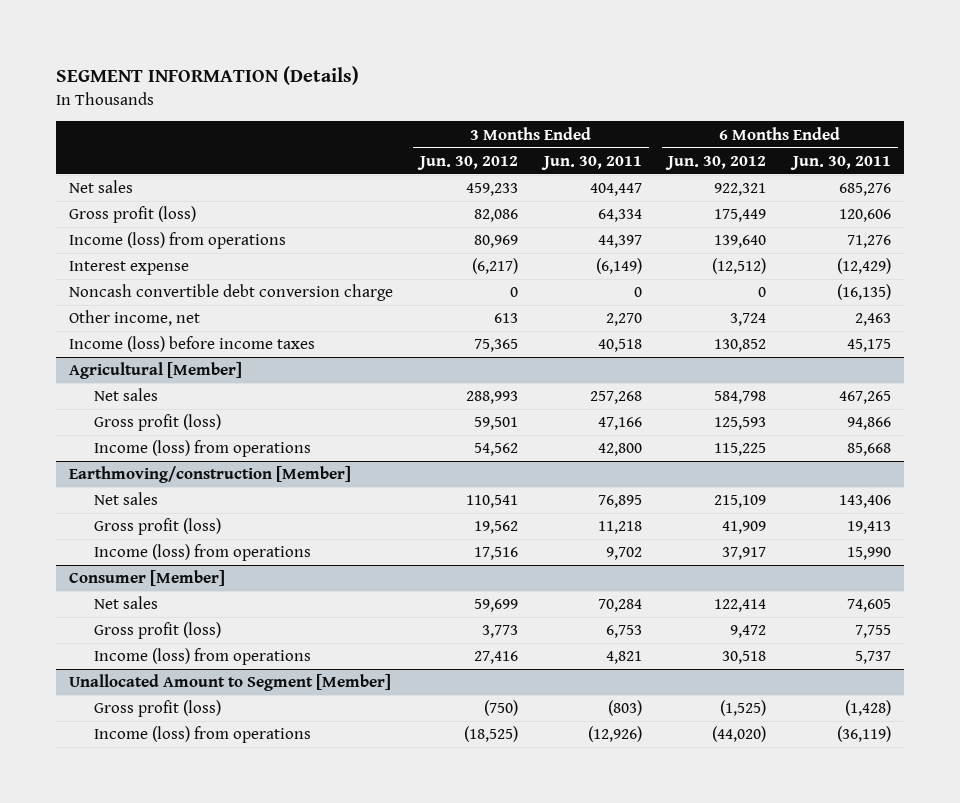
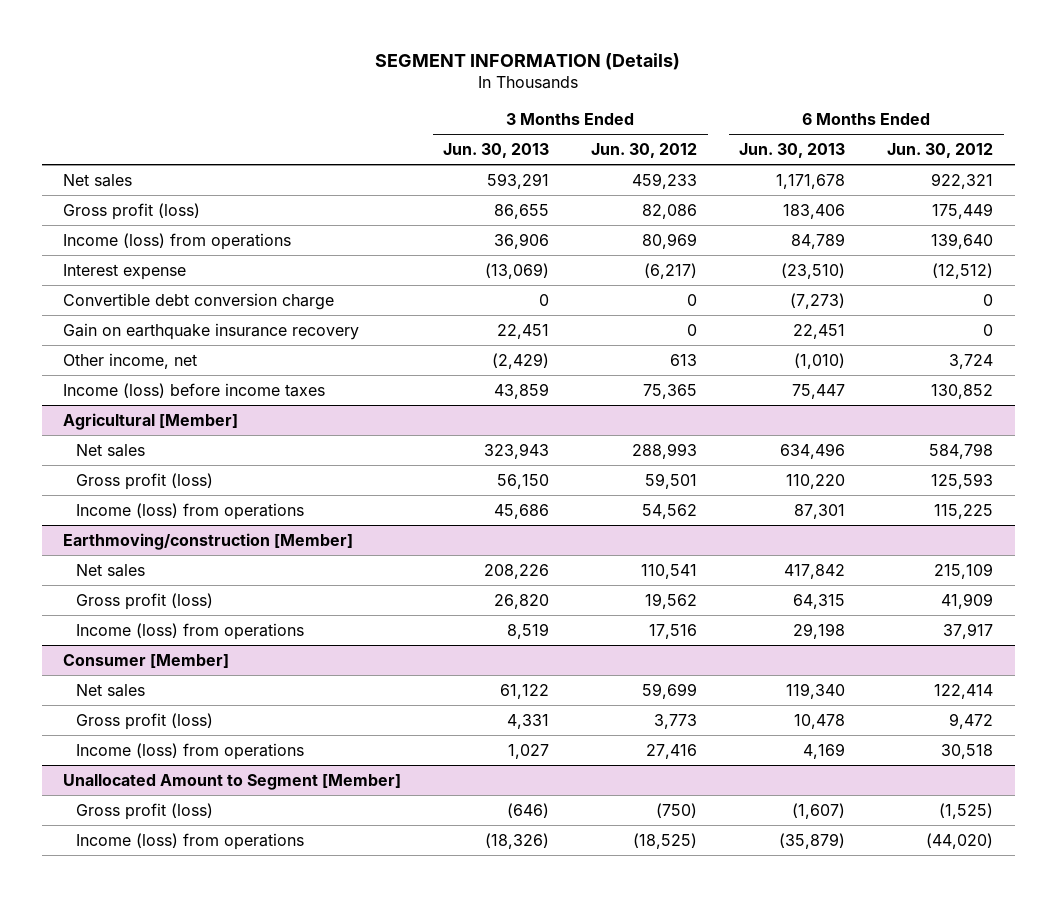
[540,155,642,170] Jun. 30, 2011 -> none
[789,155,891,170] Jun. 30, 2011 -> none
none -> [443,142,550,158] Jun. 30, 2013
none -> [739,142,846,158] Jun. 30, 2013
[69,284,394,302] Noncash convertible debt conversion charge -> [63,292,335,310] Convertible debt conversion charge
none -> [63,322,360,340] Gain on earthquake insurance recovery

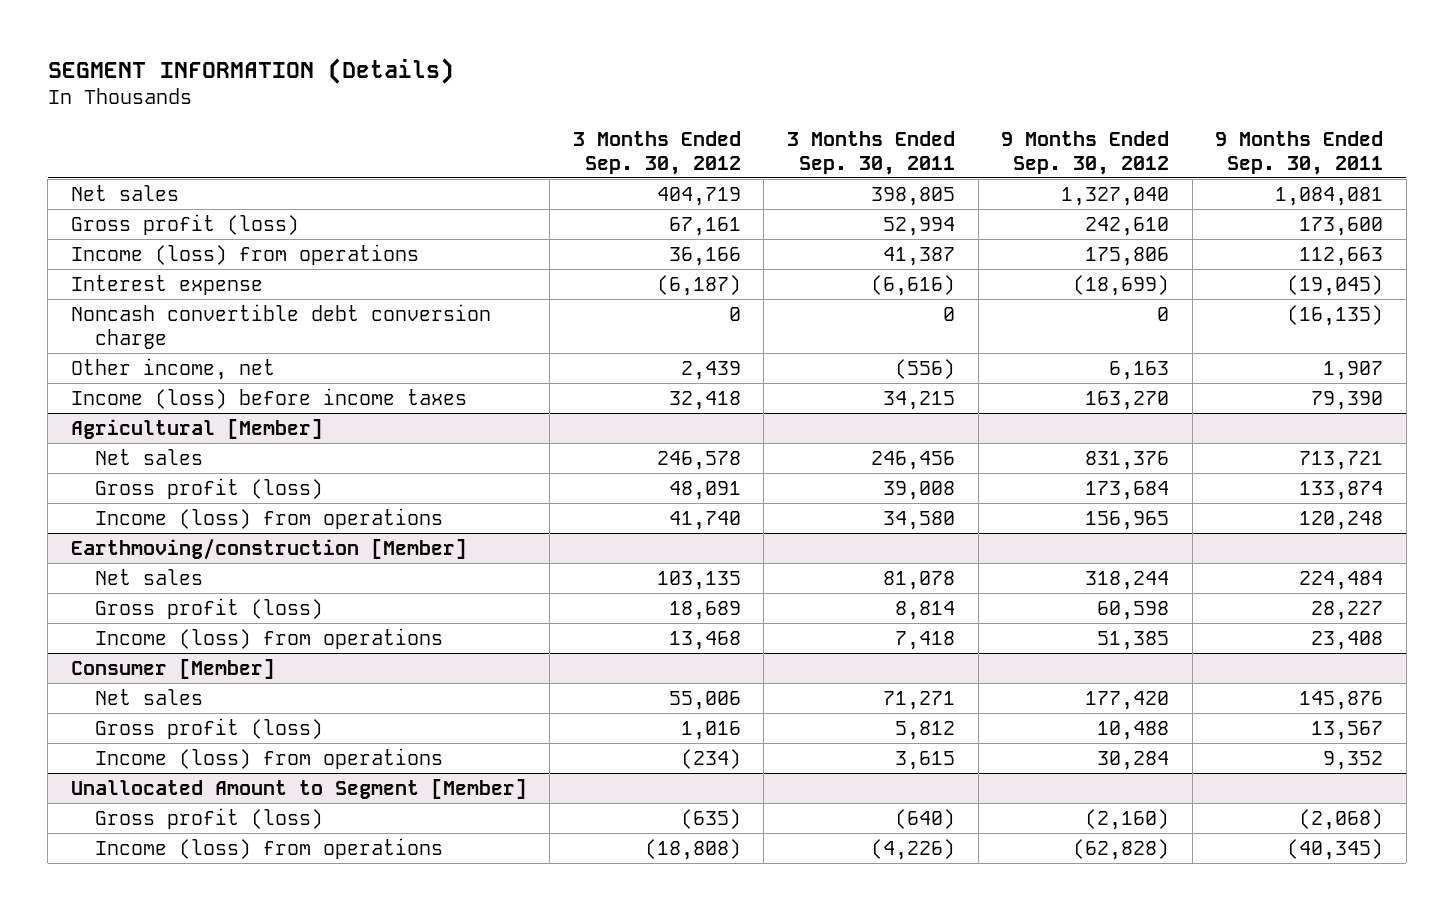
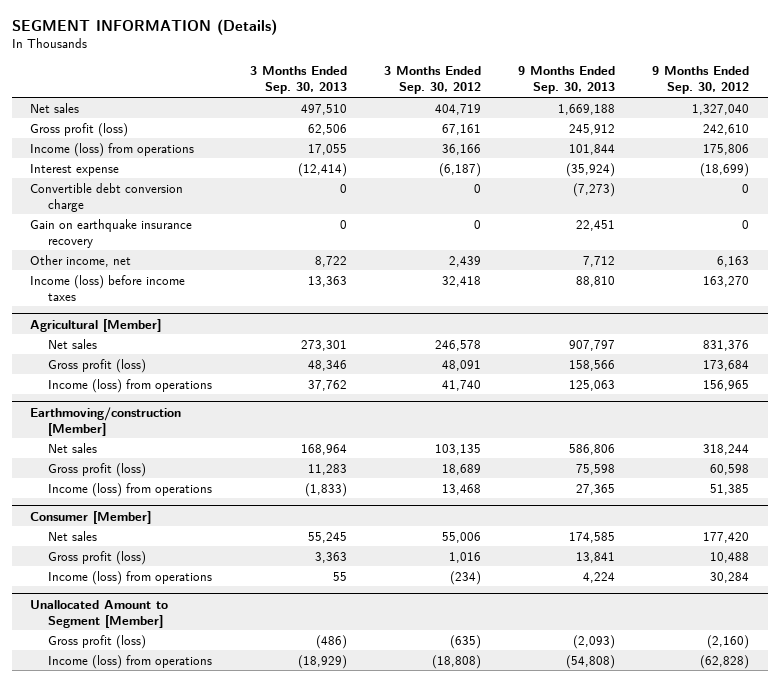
[787,130,956,175] 3 Months Ended Sep. 30, 2011 -> none
[1215,130,1384,175] 9 Months Ended Sep. 30, 2011 -> none
none -> [249,66,347,95] 3 Months Ended Sep. 30, 2013
none -> [518,66,616,95] 9 Months Ended Sep. 30, 2013
[70,303,491,349] Noncash convertible debt conversion charge -> [30,182,184,212] Convertible debt conversion charge
none -> [30,218,193,248] Gain on earthquake insurance recovery

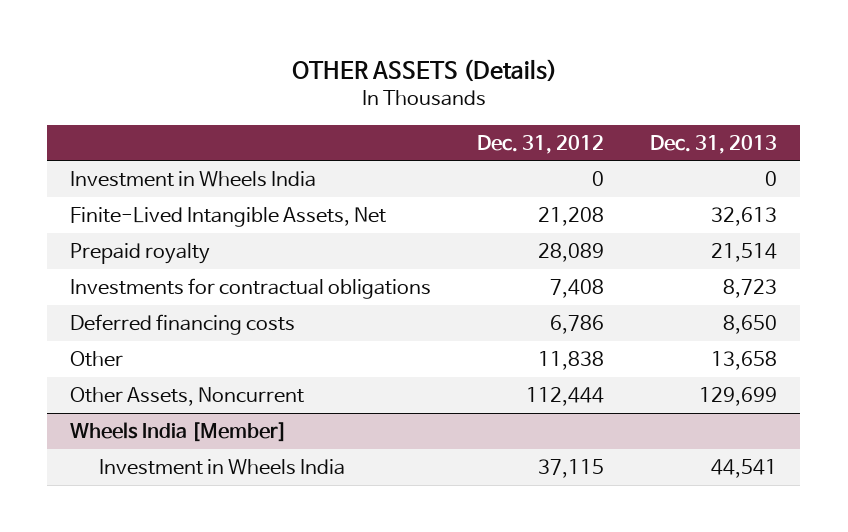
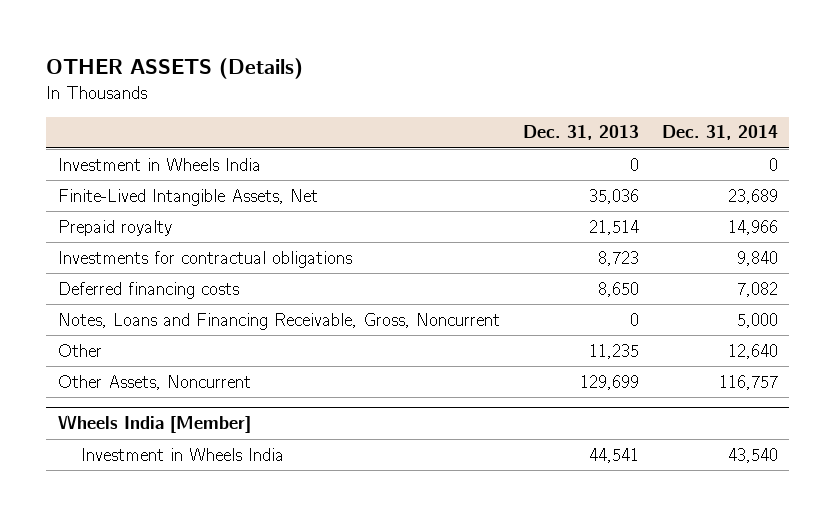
[477,134,605,154] Dec. 31, 2012 -> none
none -> [661,125,778,141] Dec. 31, 2014
[711,207,778,227] 32,613 -> [588,188,639,204] 35,036
none -> [57,312,500,330] Notes, Loans and Financing Receivable, Gross, Noncurrent
[711,351,778,371] 13,658 -> [588,343,639,359] 11,235

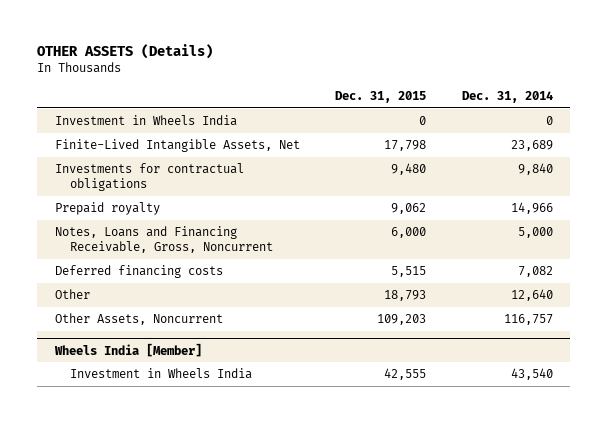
[522,125,639,141] Dec. 31, 2013 -> none
none -> [335,90,427,103] Dec. 31, 2015
[57,219,172,236] Prepaid royalty -> [55,202,161,216] Prepaid royalty
[57,281,239,299] Deferred financing costs -> [55,265,224,279] Deferred financing costs

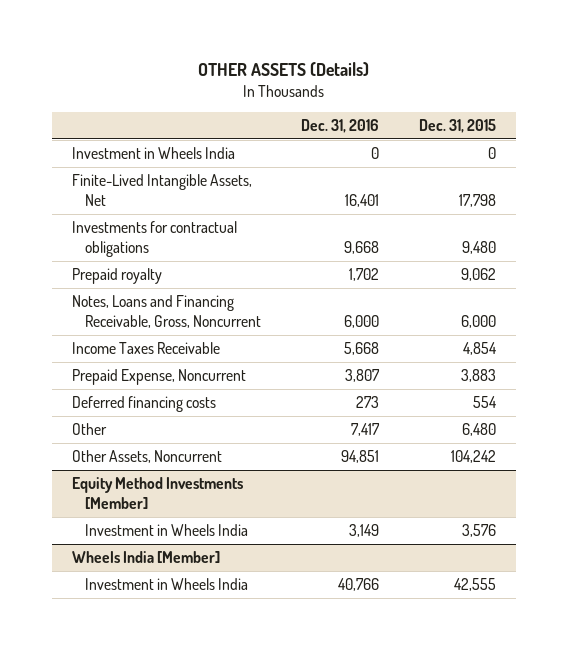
[461,90,553,103] Dec. 31, 2014 -> none
none -> [301,118,380,133] Dec. 31, 2016
none -> [72,342,221,355] Income Taxes Receivable
none -> [72,369,247,386] Prepaid Expense, Noncurrent
[391,266,427,278] 5,515 -> [473,396,498,409] 554
[384,290,427,302] 18,793 -> [462,423,497,437] 6,480
[377,314,427,326] 109,203 -> [451,450,497,464] 104,242
none -> [72,477,244,509] Equity Method Investments [Member]
none -> [85,524,249,537] Investment in Wheels India

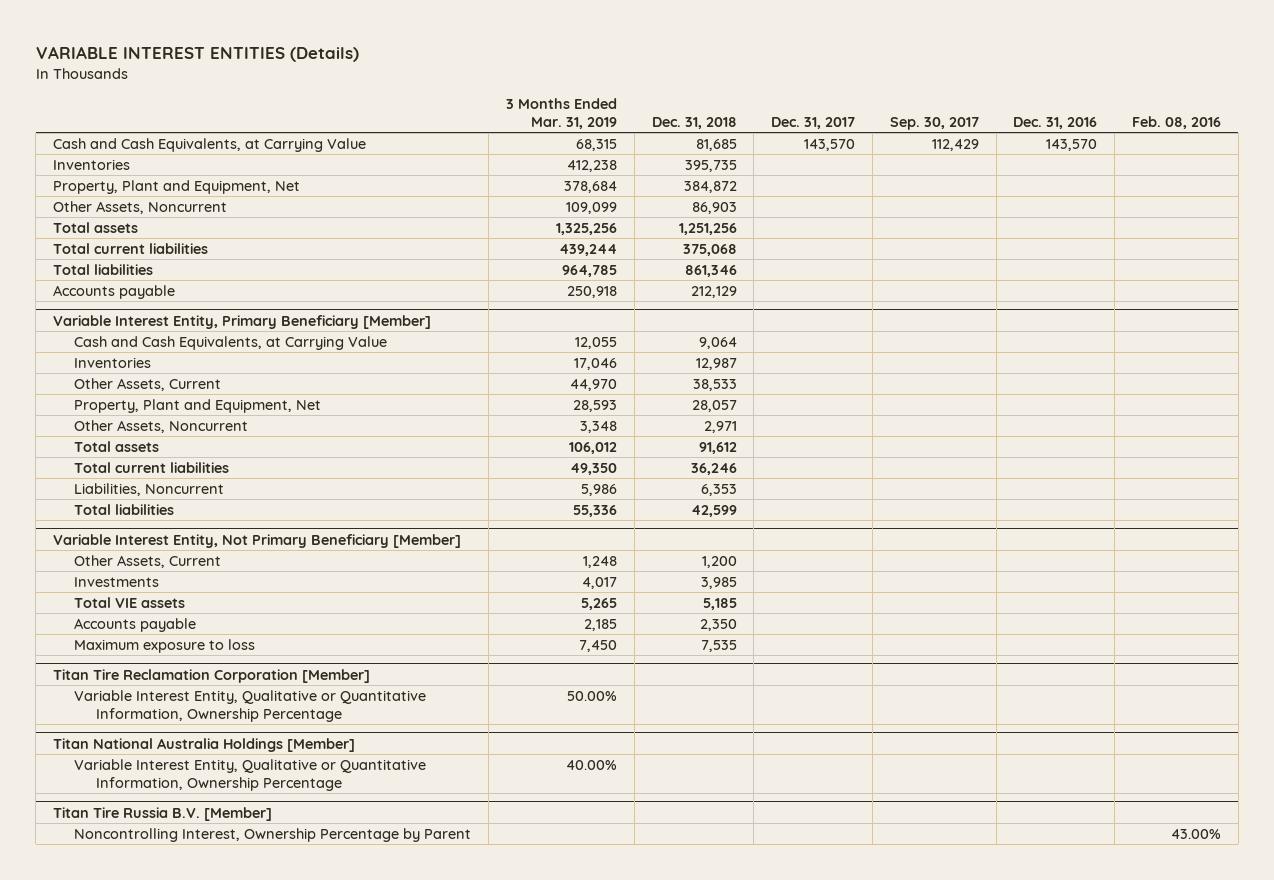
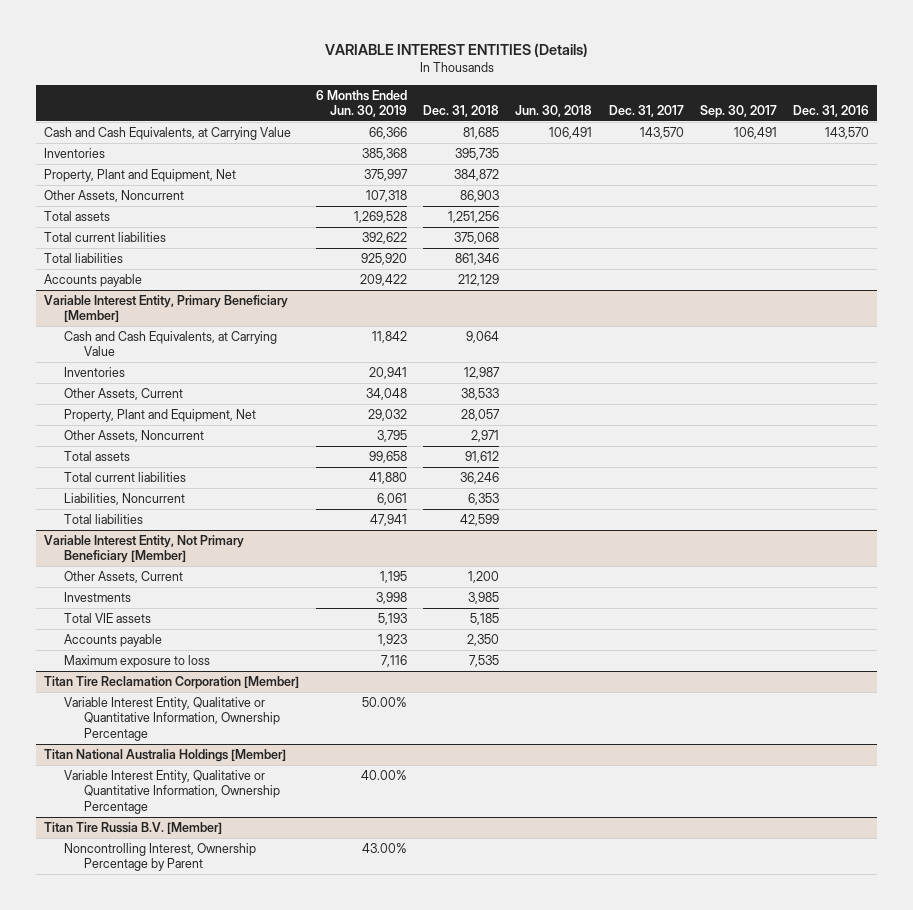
[505,98,617,129] 3 Months Ended Mar. 31, 2019 -> none
[1131,115,1221,129] Feb. 08, 2016 -> none
none -> [315,89,407,118] 6 Months Ended Jun. 30, 2019
none -> [515,105,593,118] Jun. 30, 2018
[931,138,979,151] 112,429 -> [733,126,777,139] 106,491

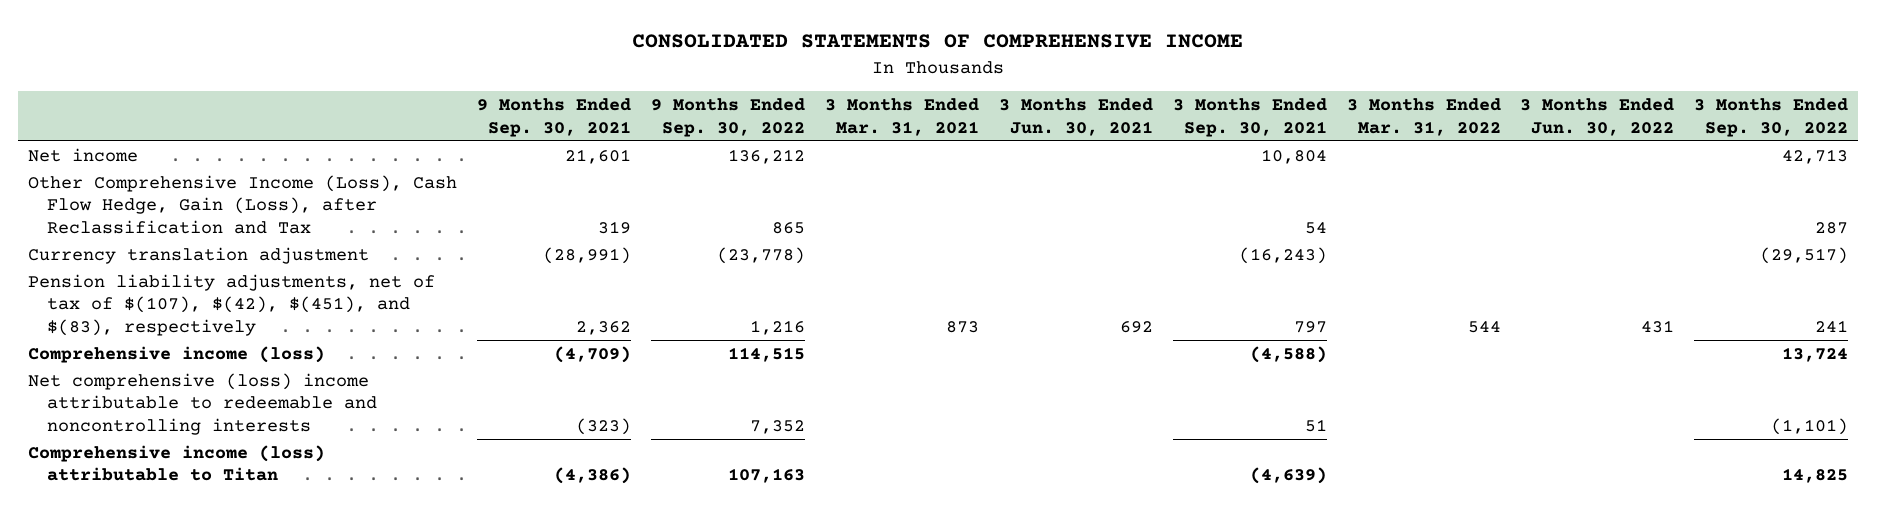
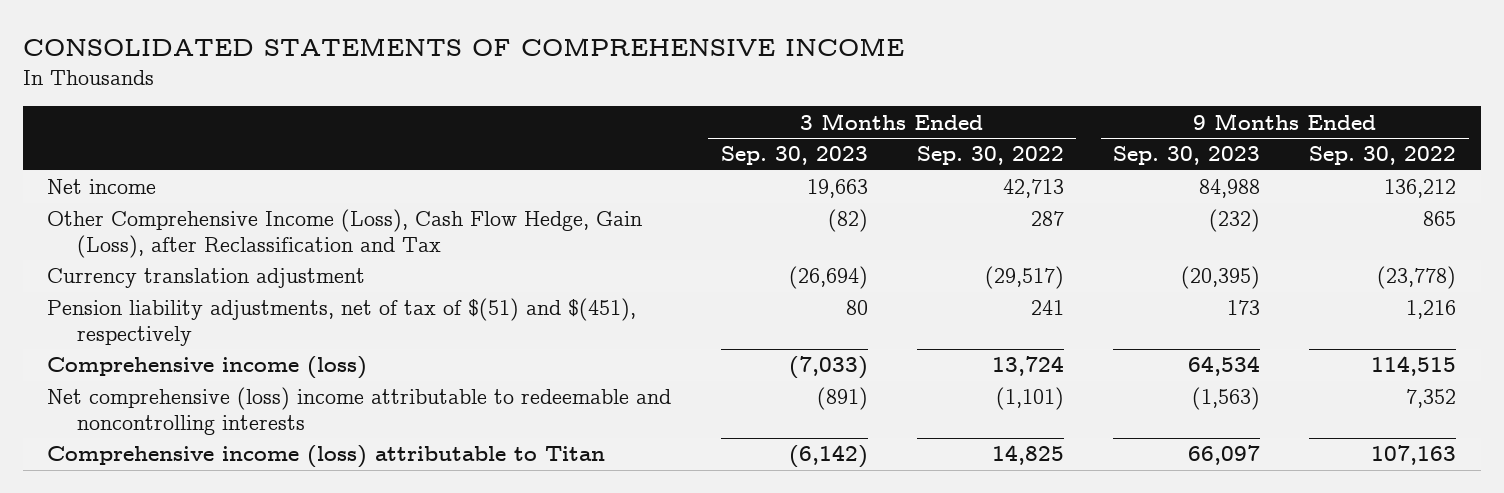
[477,98,632,137] 9 Months Ended Sep. 30, 2021 -> none
[824,98,979,136] 3 Months Ended Mar. 31, 2021 -> none
[998,98,1153,136] 3 Months Ended Jun. 30, 2021 -> none
[1172,98,1327,137] 3 Months Ended Sep. 30, 2021 -> none
[1346,98,1501,136] 3 Months Ended Mar. 31, 2022 -> none
[1520,98,1675,136] 3 Months Ended Jun. 30, 2022 -> none
none -> [720,146,868,166] Sep. 30, 2023
none -> [1113,146,1261,166] Sep. 30, 2023
[28,273,436,336] Pension liability adjustments, net of tax of $(107), $(42), $(451), and $(83), respectively -> [47,298,637,347] Pension liability adjustments, net of tax of $(51) and $(451), respectively

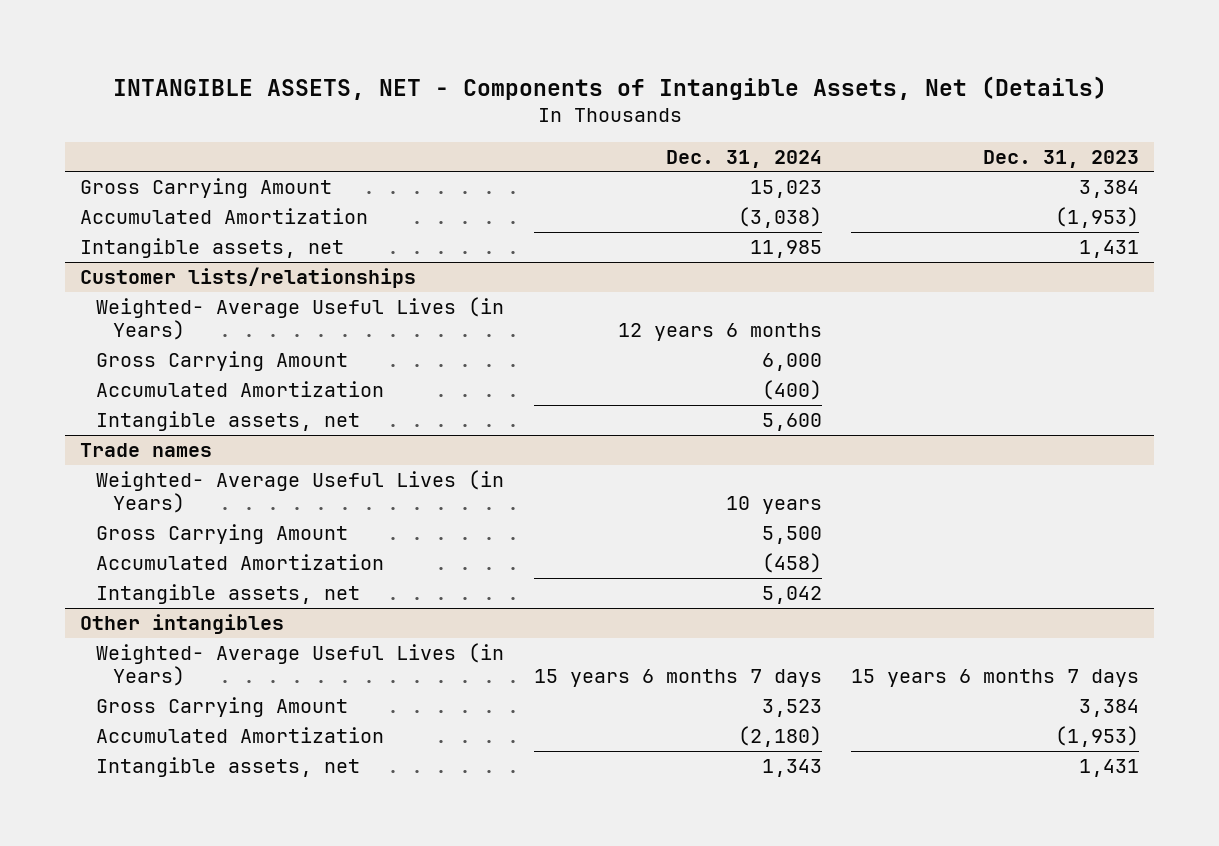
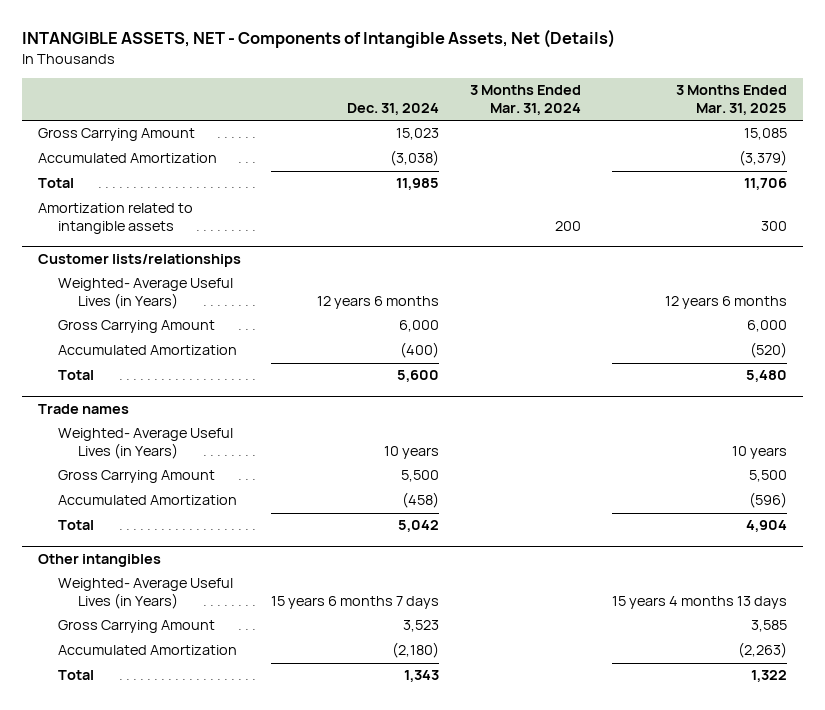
[983,149,1140,168] Dec. 31, 2023 -> none
none -> [470,85,582,115] 3 Months Ended Mar. 31, 2024
none -> [676,85,788,115] 3 Months Ended Mar. 31, 2025
[79,238,344,259] Intangible assets, net -> [37,178,74,189] Total
none -> [37,203,193,235] Amortization related to intangible assets
[96,411,361,432] Intangible assets, net -> [57,370,94,381] Total
[96,584,361,605] Intangible assets, net -> [57,520,94,531] Total
[96,757,361,778] Intangible assets, net -> [57,670,94,681] Total

